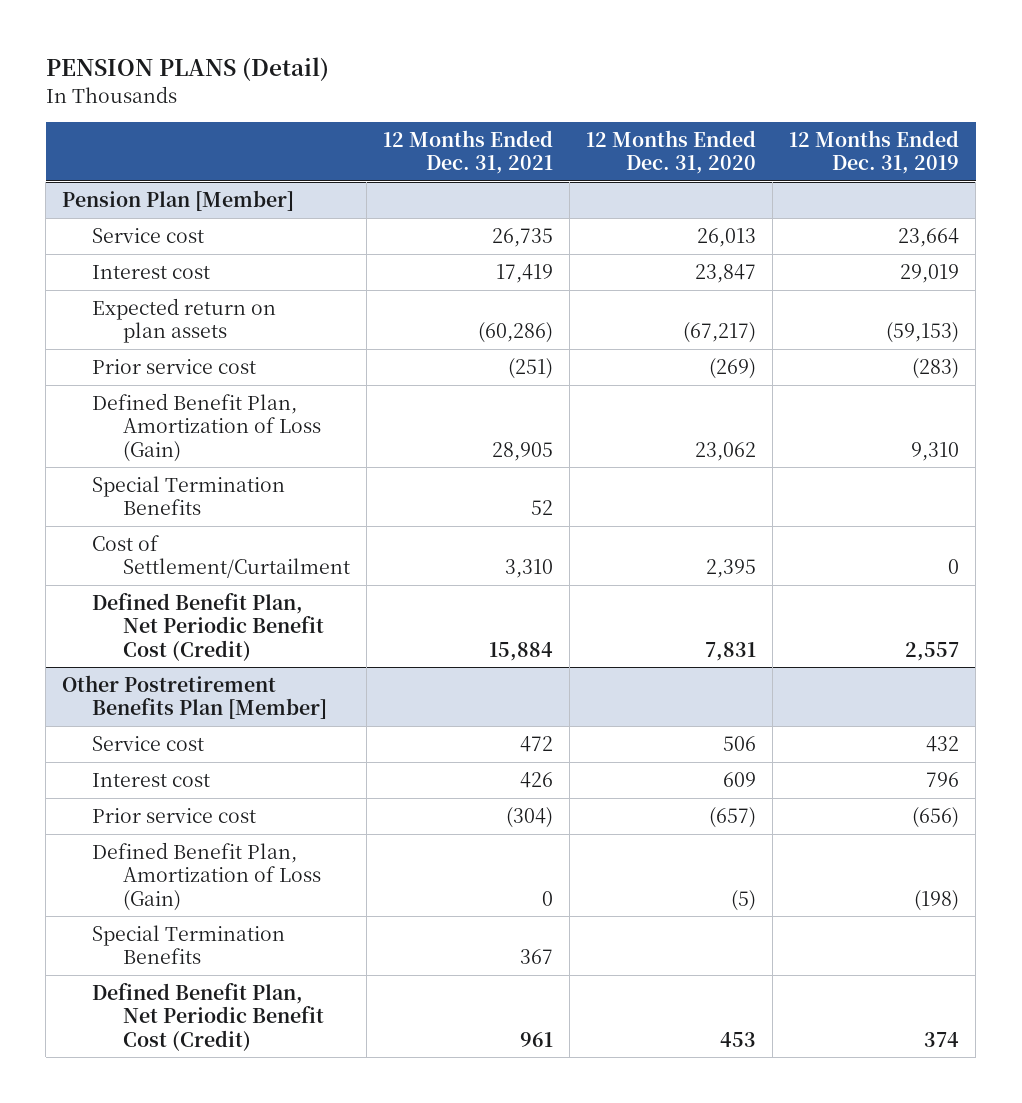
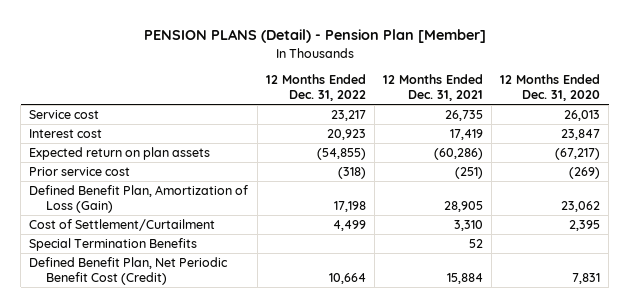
[45,57,329,82] PENSION PLANS (Detail) -> [143,29,486,44] PENSION PLANS (Detail) - Pension Plan [Member]
[789,129,960,175] 12 Months Ended Dec. 31, 2019 -> none
none -> [265,74,366,102] 12 Months Ended Dec. 31, 2022
[62,189,295,211] Pension Plan [Member] -> none
[92,475,286,516] Special Termination Benefits -> none
none -> [29,238,198,252] Special Termination Benefits
[62,674,328,720] Other Postretirement Benefits Plan [Member] -> none
[92,735,205,751] Service cost -> none
[92,772,211,787] Interest cost -> none
[92,807,257,823] Prior service cost -> none
[92,841,321,911] Defined Benefit Plan, Amortization of Loss (Gain) -> none
[92,924,286,965] Special Termination Benefits -> none
[92,982,324,1051] Defined Benefit Plan, Net Periodic Benefit Cost (Credit) -> none

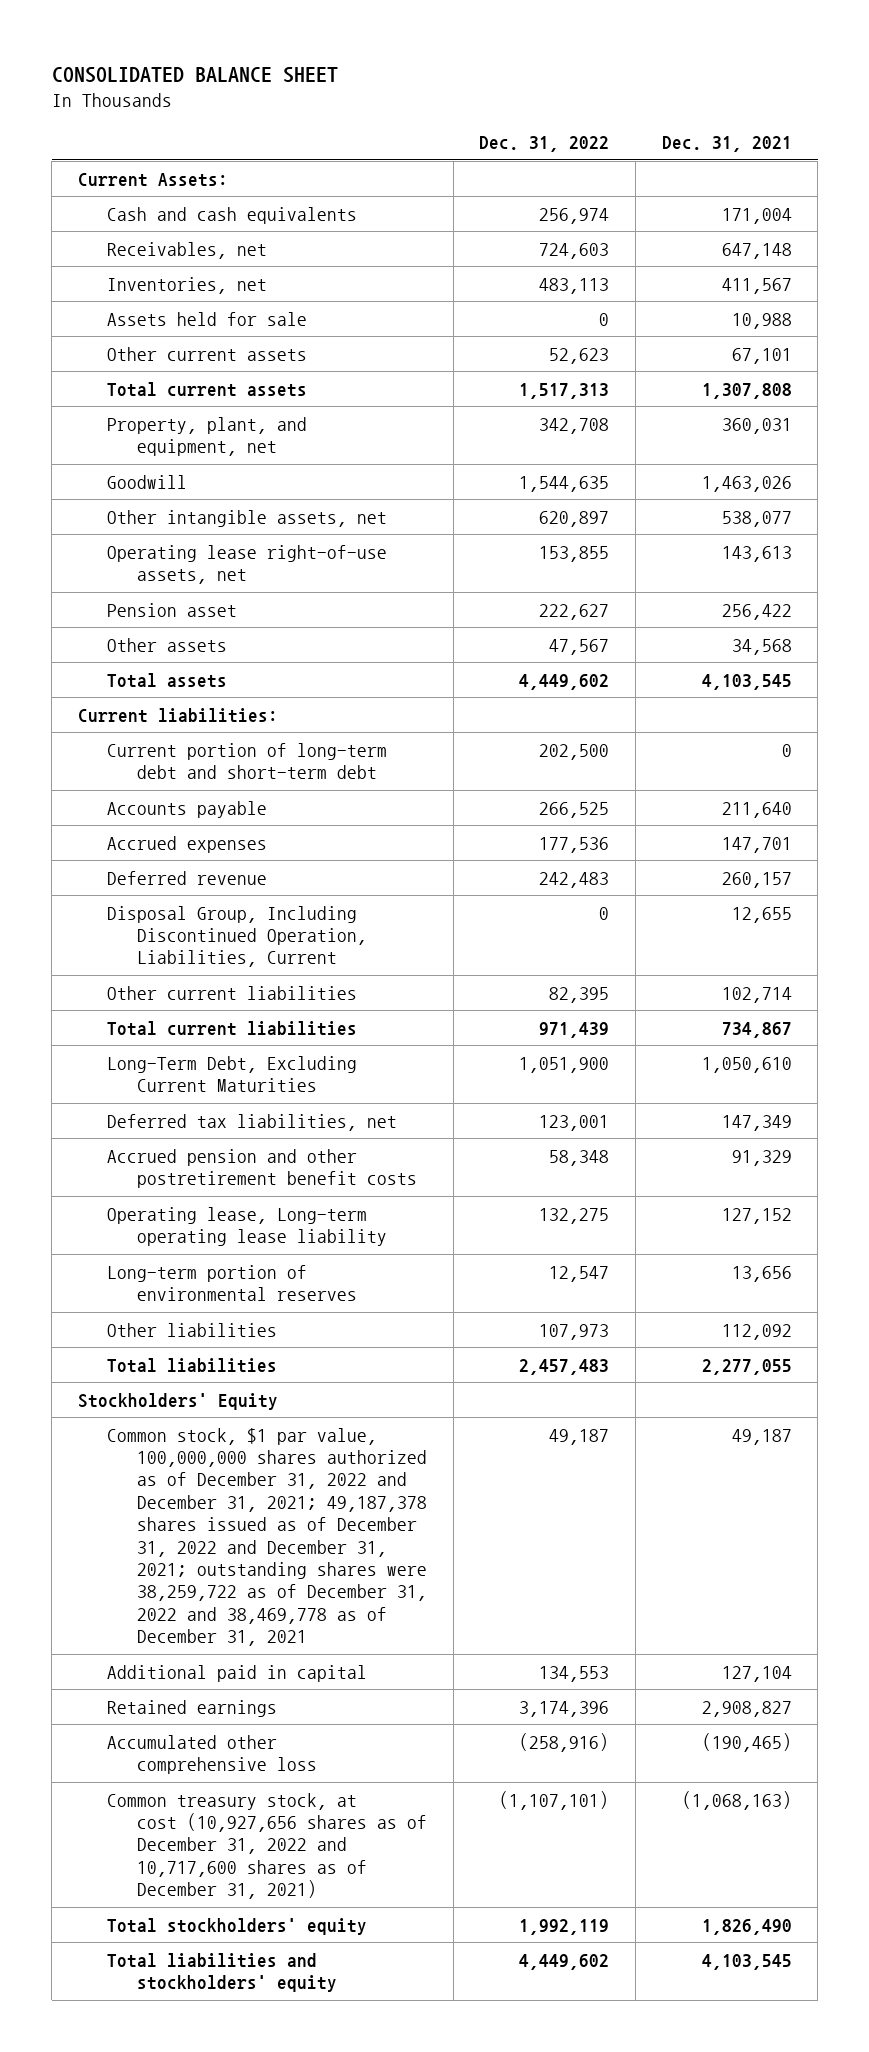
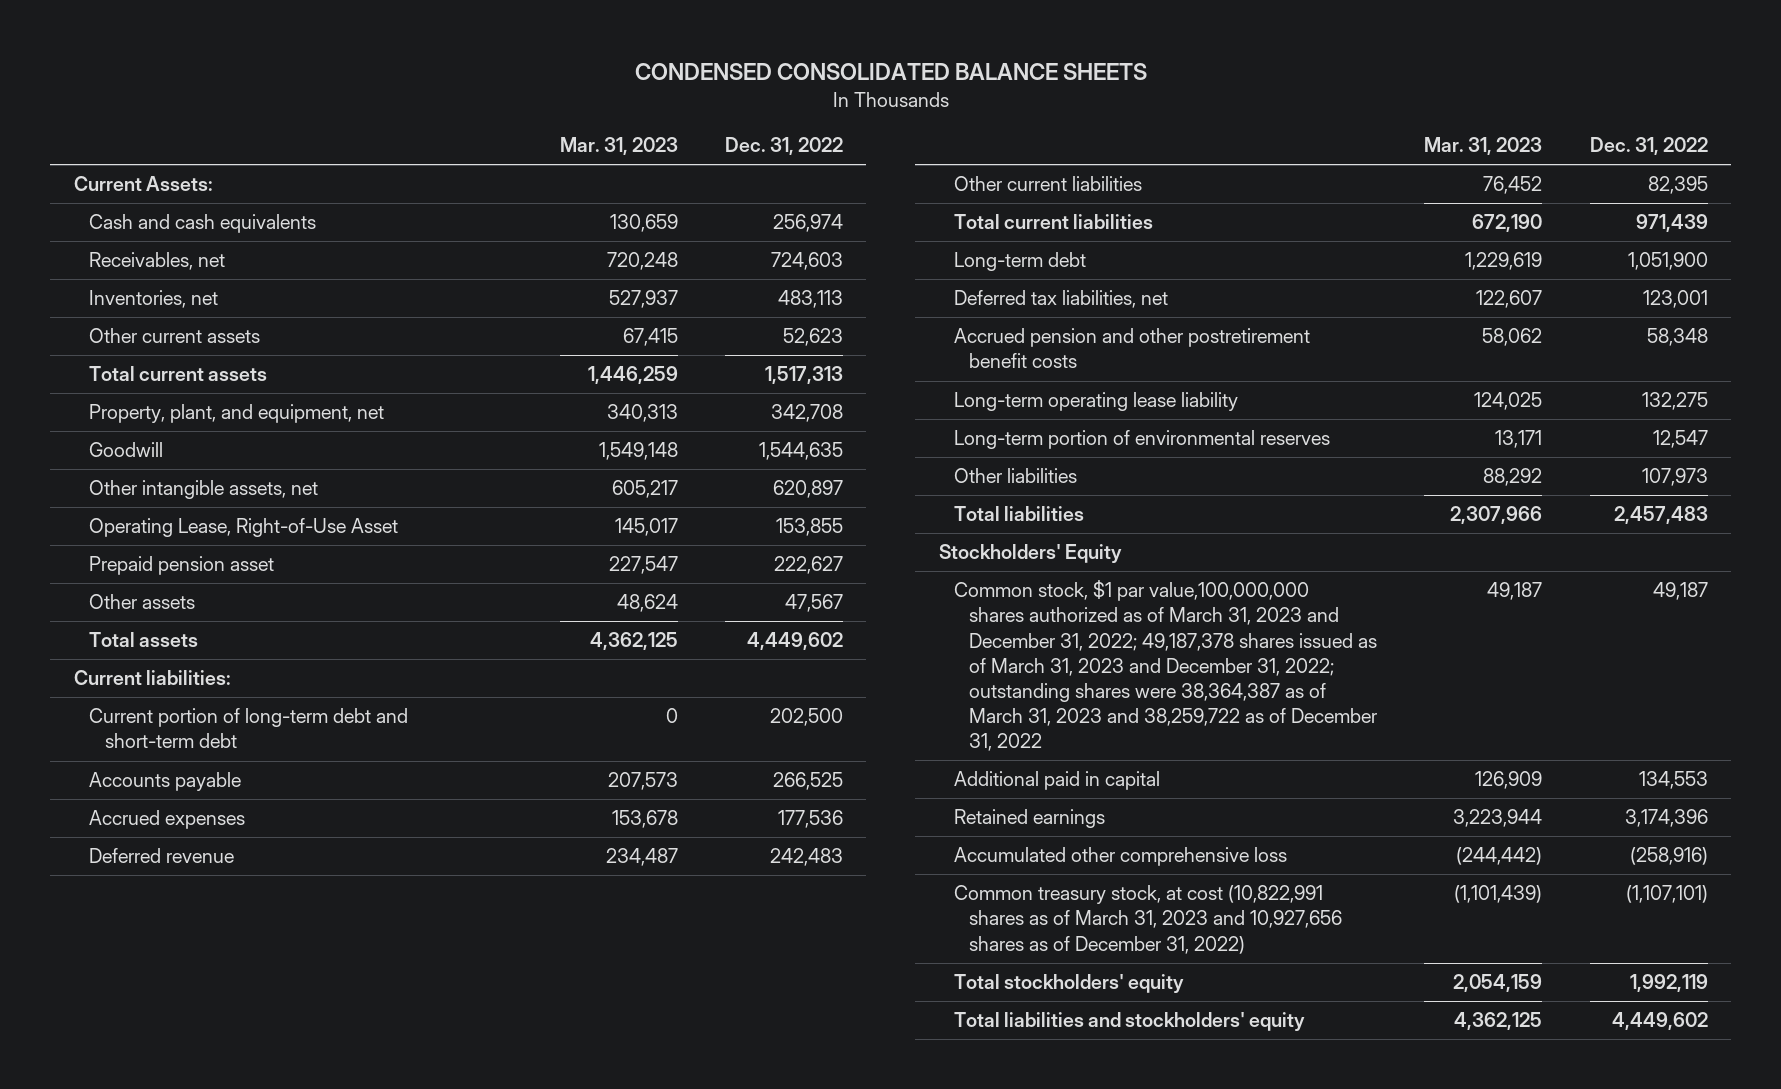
[51,66,338,83] CONSOLIDATED BALANCE SHEET -> [634,63,1147,81] CONDENSED CONSOLIDATED BALANCE SHEETS
[661,136,792,153] Dec. 31, 2021 -> none
none -> [559,137,678,156] Mar. 31, 2023
[107,311,308,326] Assets held for sale -> none
[107,544,388,585] Operating lease right-of-use assets, net -> [89,518,399,538] Operating Lease, Right-of-Use Asset
[107,602,238,617] Pension asset -> [89,556,275,576] Prepaid pension asset
[107,905,368,968] Disposal Group, Including Discontinued Operation, Liabilities, Current -> none
[107,1055,358,1093] Long-Term Debt, Excluding Current Maturities -> [953,252,1086,272] Long-term debt
[107,1206,388,1247] Operating lease, Long-term operating lease liability -> [953,392,1238,412] Long-term operating lease liability
[107,1427,428,1647] Common stock, $1 par value, 100,000,000 shares authorized as of December 31, 2022 and December 31, 2021; 49,187,378 shares issued as of December 31, 2022 and December 31, 2021; outstanding shares were 38,259,722 as of December 31, 2022 and 38,469,778 as of December 31, 2021 -> [953,580,1378,752] Common stock, $1 par value,100,000,000 shares authorized as of March 31, 2023 and December 31, 2022; 49,187,378 shares issued as of March 31, 2023 and December 31, 2022; outstanding shares were 38,364,387 as of March 31, 2023 and 38,259,722 as of December 31, 2022
[107,1792,428,1900] Common treasury stock, at cost (10,927,656 shares as of December 31, 2022 and 10,717,600 shares as of December 31, 2021) -> [953,885,1343,954] Common treasury stock, at cost (10,822,991 shares as of March 31, 2023 and 10,927,656 shares as of December 31, 2022)

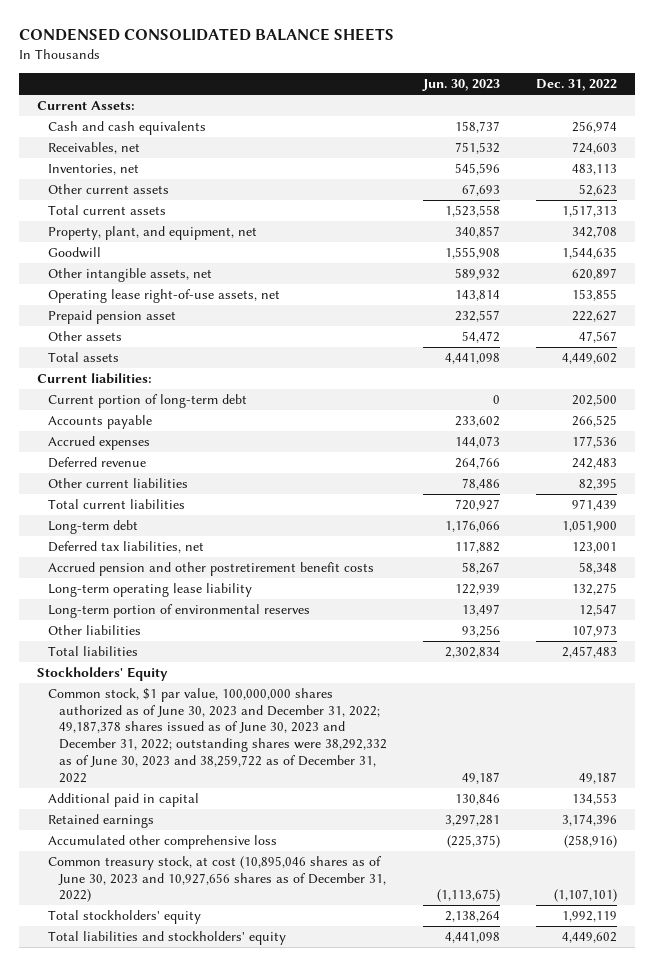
[559,137,678,156] Mar. 31, 2023 -> none
none -> [422,79,501,92] Jun. 30, 2023
[89,518,399,538] Operating Lease, Right-of-Use Asset -> [47,288,280,303] Operating lease right-of-use assets, net
[89,708,409,749] Current portion of long-term debt and short-term debt -> [47,393,247,408] Current portion of long-term debt
[953,580,1378,752] Common stock, $1 par value,100,000,000 shares authorized as of March 31, 2023 and December 31, 2022; 49,187,378 shares issued as of March 31, 2023 and December 31, 2022; outstanding shares were 38,364,387 as of March 31, 2023 and 38,259,722 as of December 31, 2022 -> [47,687,388,783] Common stock, $1 par value, 100,000,000 shares authorized as of June 30, 2023 and December 31, 2022; 49,187,378 shares issued as of June 30, 2023 and December 31, 2022; outstanding shares were 38,292,332 as of June 30, 2023 and 38,259,722 as of December 31, 2022
[953,885,1343,954] Common treasury stock, at cost (10,822,991 shares as of March 31, 2023 and 10,927,656 shares as of December 31, 2022) -> [47,855,387,903] Common treasury stock, at cost (10,895,046 shares as of June 30, 2023 and 10,927,656 shares as of December 31, 2022)

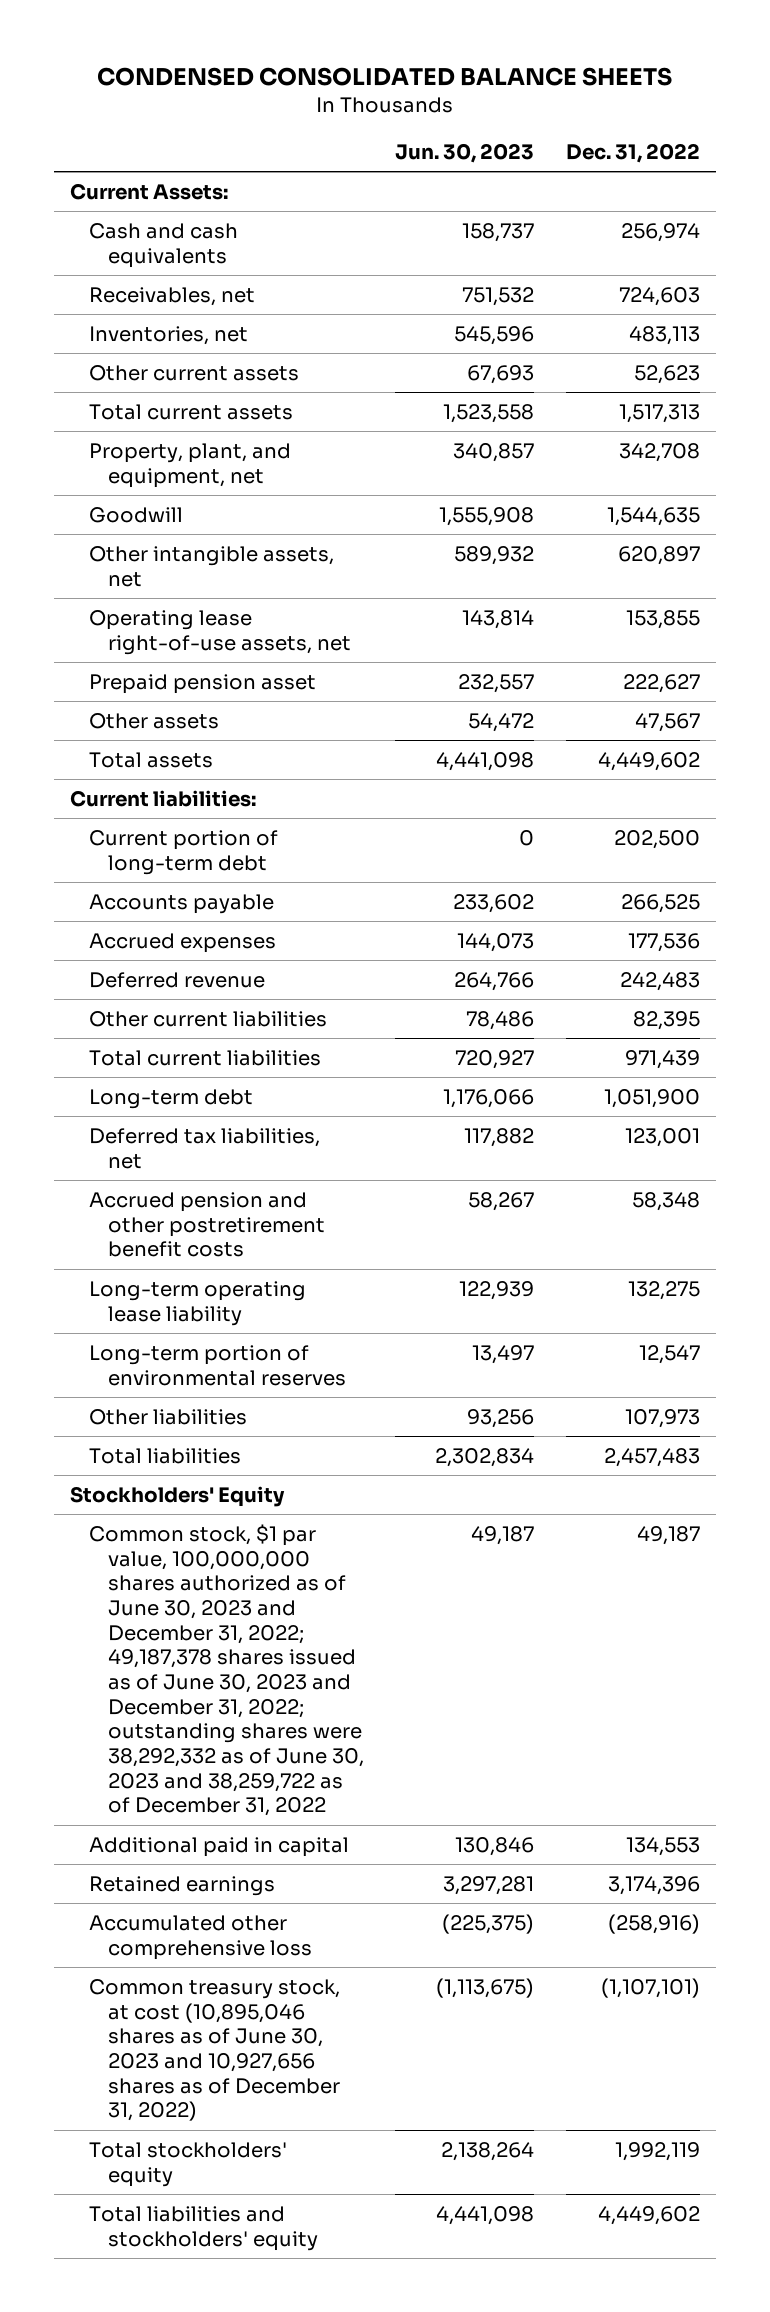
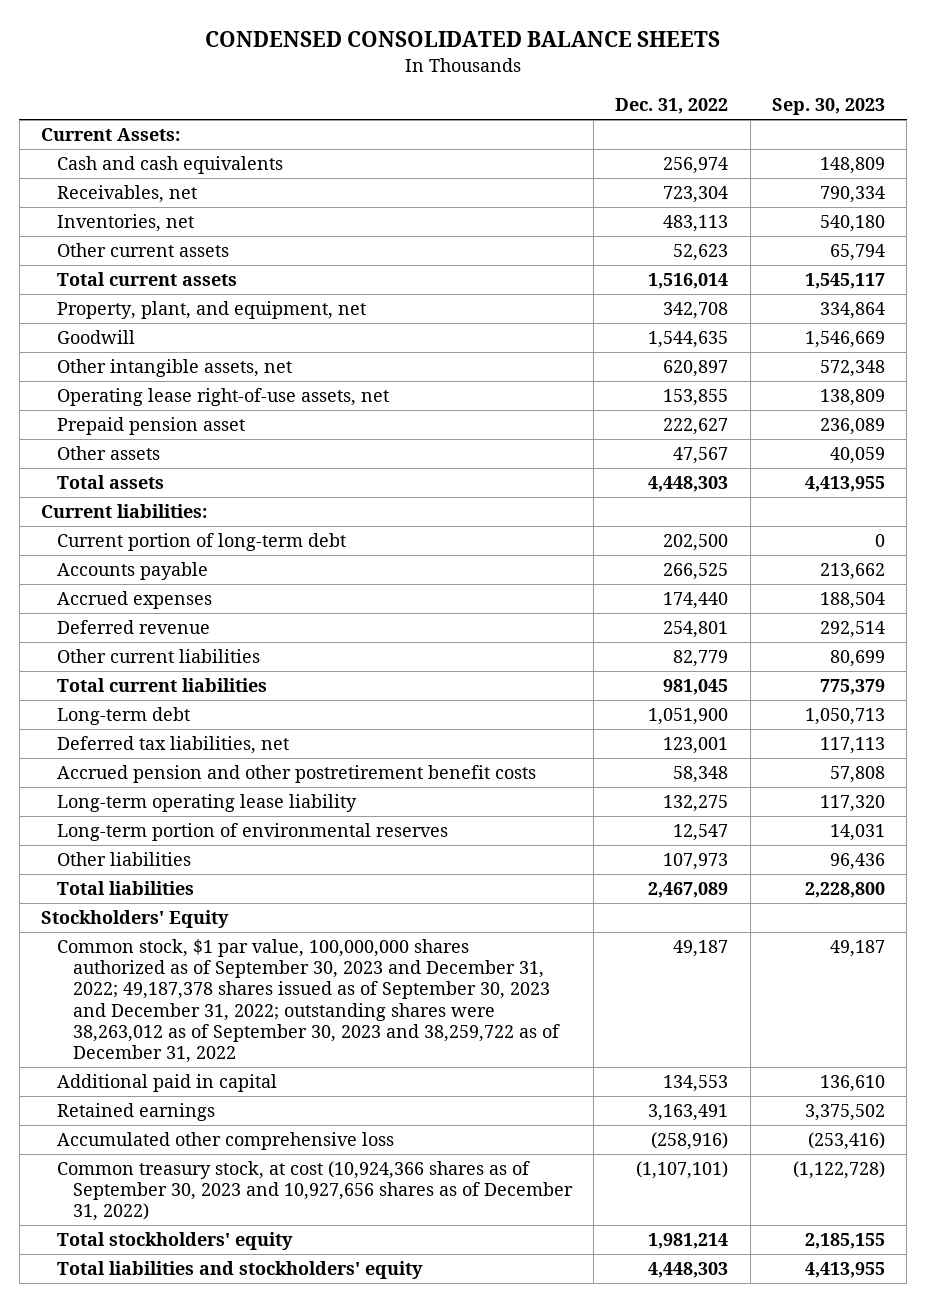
[395,142,535,163] Jun. 30, 2023 -> none
none -> [772,98,886,116] Sep. 30, 2023
[619,286,701,306] 724,603 -> [663,186,729,204] 723,304
[619,403,701,423] 1,517,313 -> [648,273,729,290] 1,516,014
[598,751,701,771] 4,449,602 -> [648,476,729,493] 4,448,303
[628,932,701,952] 177,536 -> [663,592,729,610] 174,440
[620,971,701,991] 242,483 -> [663,621,729,639] 254,801
[633,1010,701,1030] 82,395 -> [673,650,729,668] 82,779
[625,1049,701,1069] 971,439 -> [663,679,729,696] 981,045
[604,1447,701,1467] 2,457,483 -> [648,882,729,899] 2,467,089
[88,1523,364,1817] Common stock, $1 par value, 100,000,000 shares authorized as of June 30, 2023 and December 31, 2022; 49,187,378 shares issued as of June 30, 2023 and December 31, 2022; outstanding shares were 38,292,332 as of June 30, 2023 and 38,259,722 as of December 31, 2022 -> [56,939,560,1064] Common stock, $1 par value, 100,000,000 shares authorized as of September 30, 2023 and December 31, 2022; 49,187,378 shares issued as of September 30, 2023 and December 31, 2022; outstanding shares were 38,263,012 as of September 30, 2023 and 38,259,722 as of December 31, 2022
[608,1875,701,1895] 3,174,396 -> [648,1104,729,1122] 3,163,491
[88,1978,340,2122] Common treasury stock, at cost (10,895,046 shares as of June 30, 2023 and 10,927,656 shares as of December 31, 2022) -> [56,1161,573,1222] Common treasury stock, at cost (10,924,366 shares as of September 30, 2023 and 10,927,656 shares as of December 31, 2022)
[615,2141,701,2161] 1,992,119 -> [648,1233,729,1250] 1,981,214
[598,2205,701,2225] 4,449,602 -> [648,1262,729,1279] 4,448,303

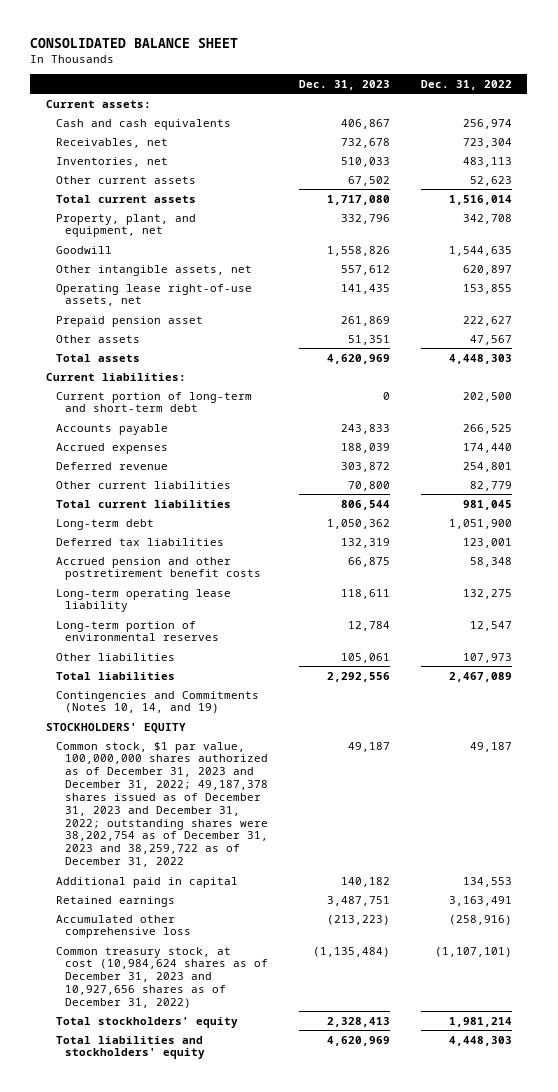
[205,31,721,48] CONDENSED CONSOLIDATED BALANCE SHEETS -> [30,37,239,48] CONSOLIDATED BALANCE SHEET
[772,98,886,116] Sep. 30, 2023 -> none
none -> [299,79,391,90] Dec. 31, 2023
[40,128,180,142] Current Assets: -> [45,99,151,108] Current assets:
[56,533,346,552] Current portion of long-term debt -> [55,391,252,413] Current portion of long-term and short-term debt
[56,736,289,755] Deferred tax liabilities, net -> [55,537,224,546] Deferred tax liabilities
none -> [55,690,259,714] Contingencies and Commitments (Notes 10, 14, and 19)
[40,910,229,929] Stockholders' Equity -> [45,722,186,733] STOCKHOLDERS' EQUITY
[56,939,560,1064] Common stock, $1 par value, 100,000,000 shares authorized as of September 30, 2023 and December 31, 2022; 49,187,378 shares issued as of September 30, 2023 and December 31, 2022; outstanding shares were 38,263,012 as of September 30, 2023 and 38,259,722 as of December 31, 2022 -> [55,741,269,868] Common stock, $1 par value, 100,000,000 shares authorized as of December 31, 2023 and December 31, 2022; 49,187,378 shares issued as of December 31, 2023 and December 31, 2022; outstanding shares were 38,202,754 as of December 31, 2023 and 38,259,722 as of December 31, 2022
[56,1161,573,1222] Common treasury stock, at cost (10,924,366 shares as of September 30, 2023 and 10,927,656 shares as of December 31, 2022) -> [55,946,269,1008] Common treasury stock, at cost (10,984,624 shares as of December 31, 2023 and 10,927,656 shares as of December 31, 2022)

